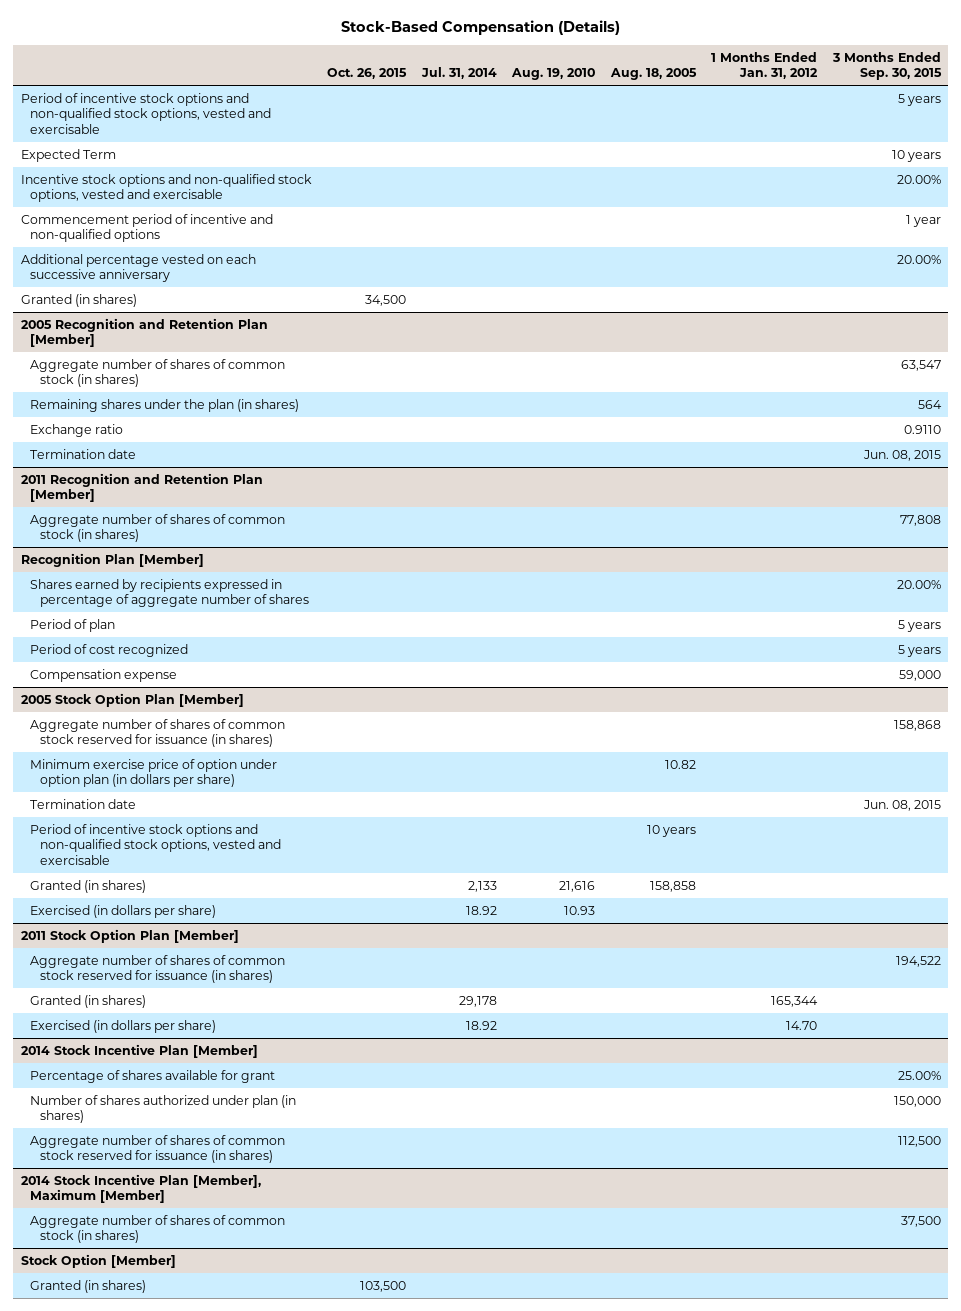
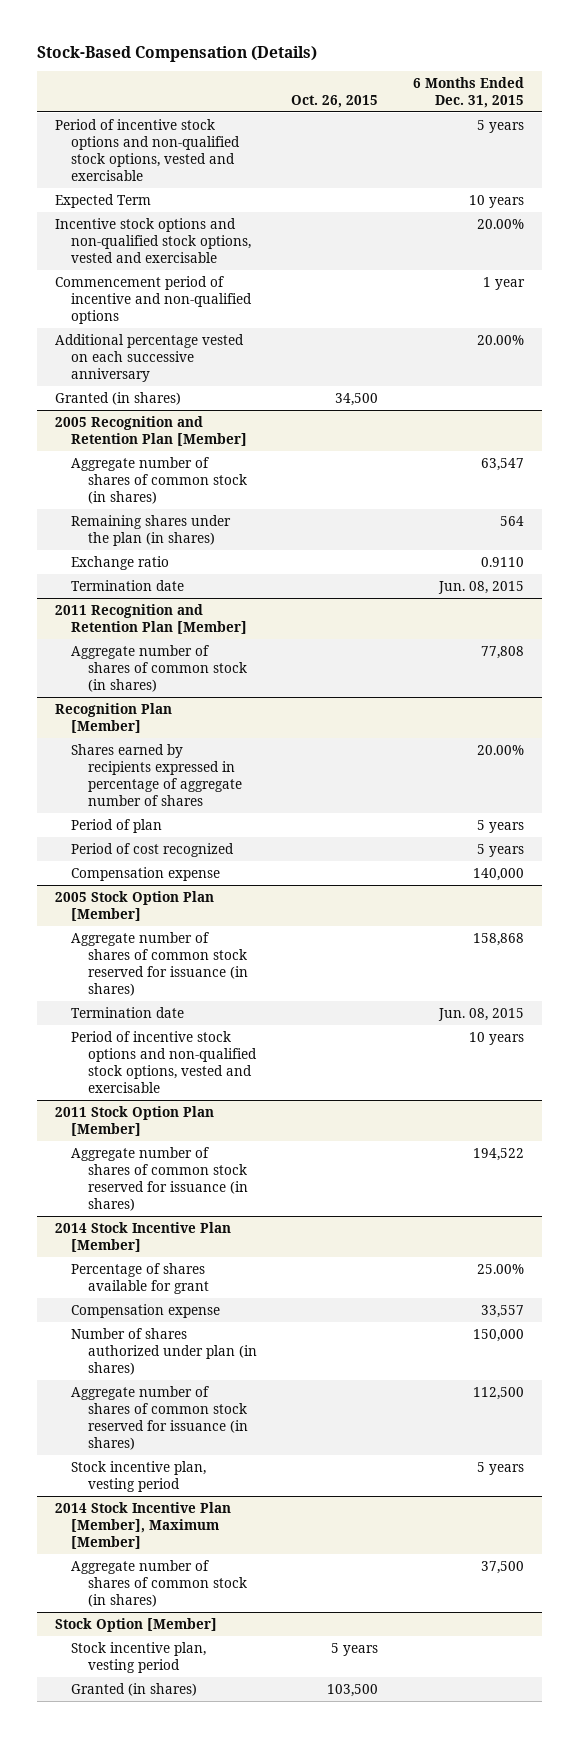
[420,67,497,80] Jul. 31, 2014 -> none
[511,68,596,81] Aug. 19, 2010 -> none
[609,68,697,81] Aug. 18, 2005 -> none
[711,51,819,80] 1 Months Ended Jan. 31, 2012 -> none
[831,51,942,81] 3 Months Ended Sep. 30, 2015 -> none
none -> [413,76,525,108] 6 Months Ended Dec. 31, 2015
[30,758,278,788] Minimum exercise price of option under option plan (in dollars per share) -> none
[30,879,147,893] Granted (in shares) -> none
[30,904,217,918] Exercised (in dollars per share) -> none
[30,994,147,1008] Granted (in shares) -> none
[30,1019,217,1033] Exercised (in dollars per share) -> none
none -> [71,1303,221,1318] Compensation expense
none -> [71,1460,207,1492] Stock incentive plan, vesting period
none -> [71,1641,207,1673] Stock incentive plan, vesting period

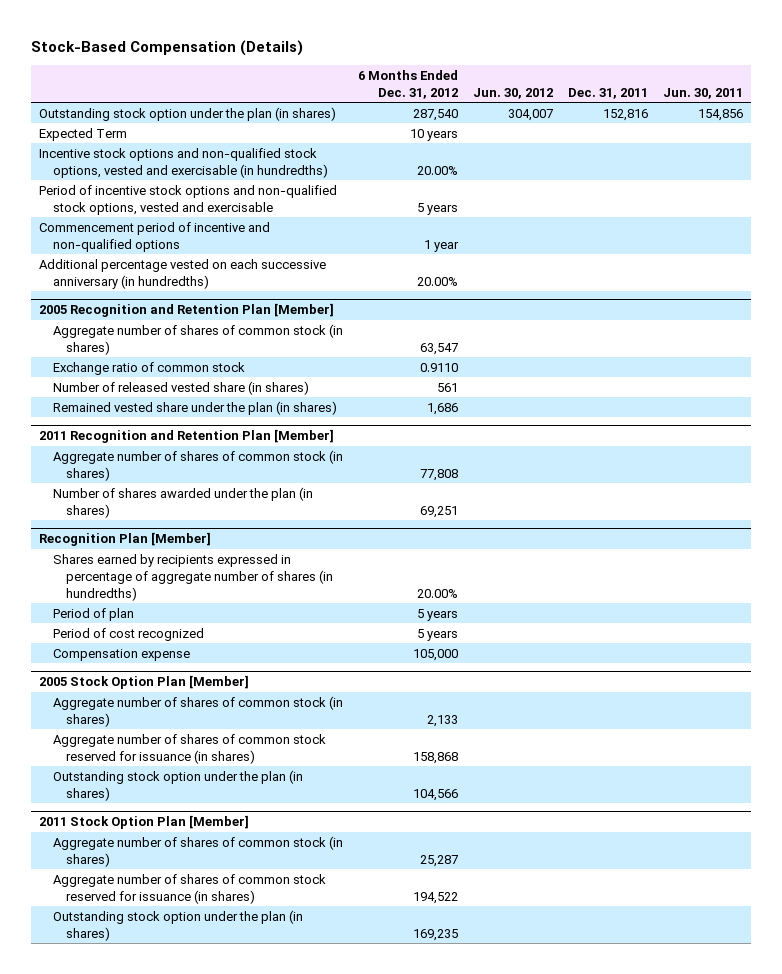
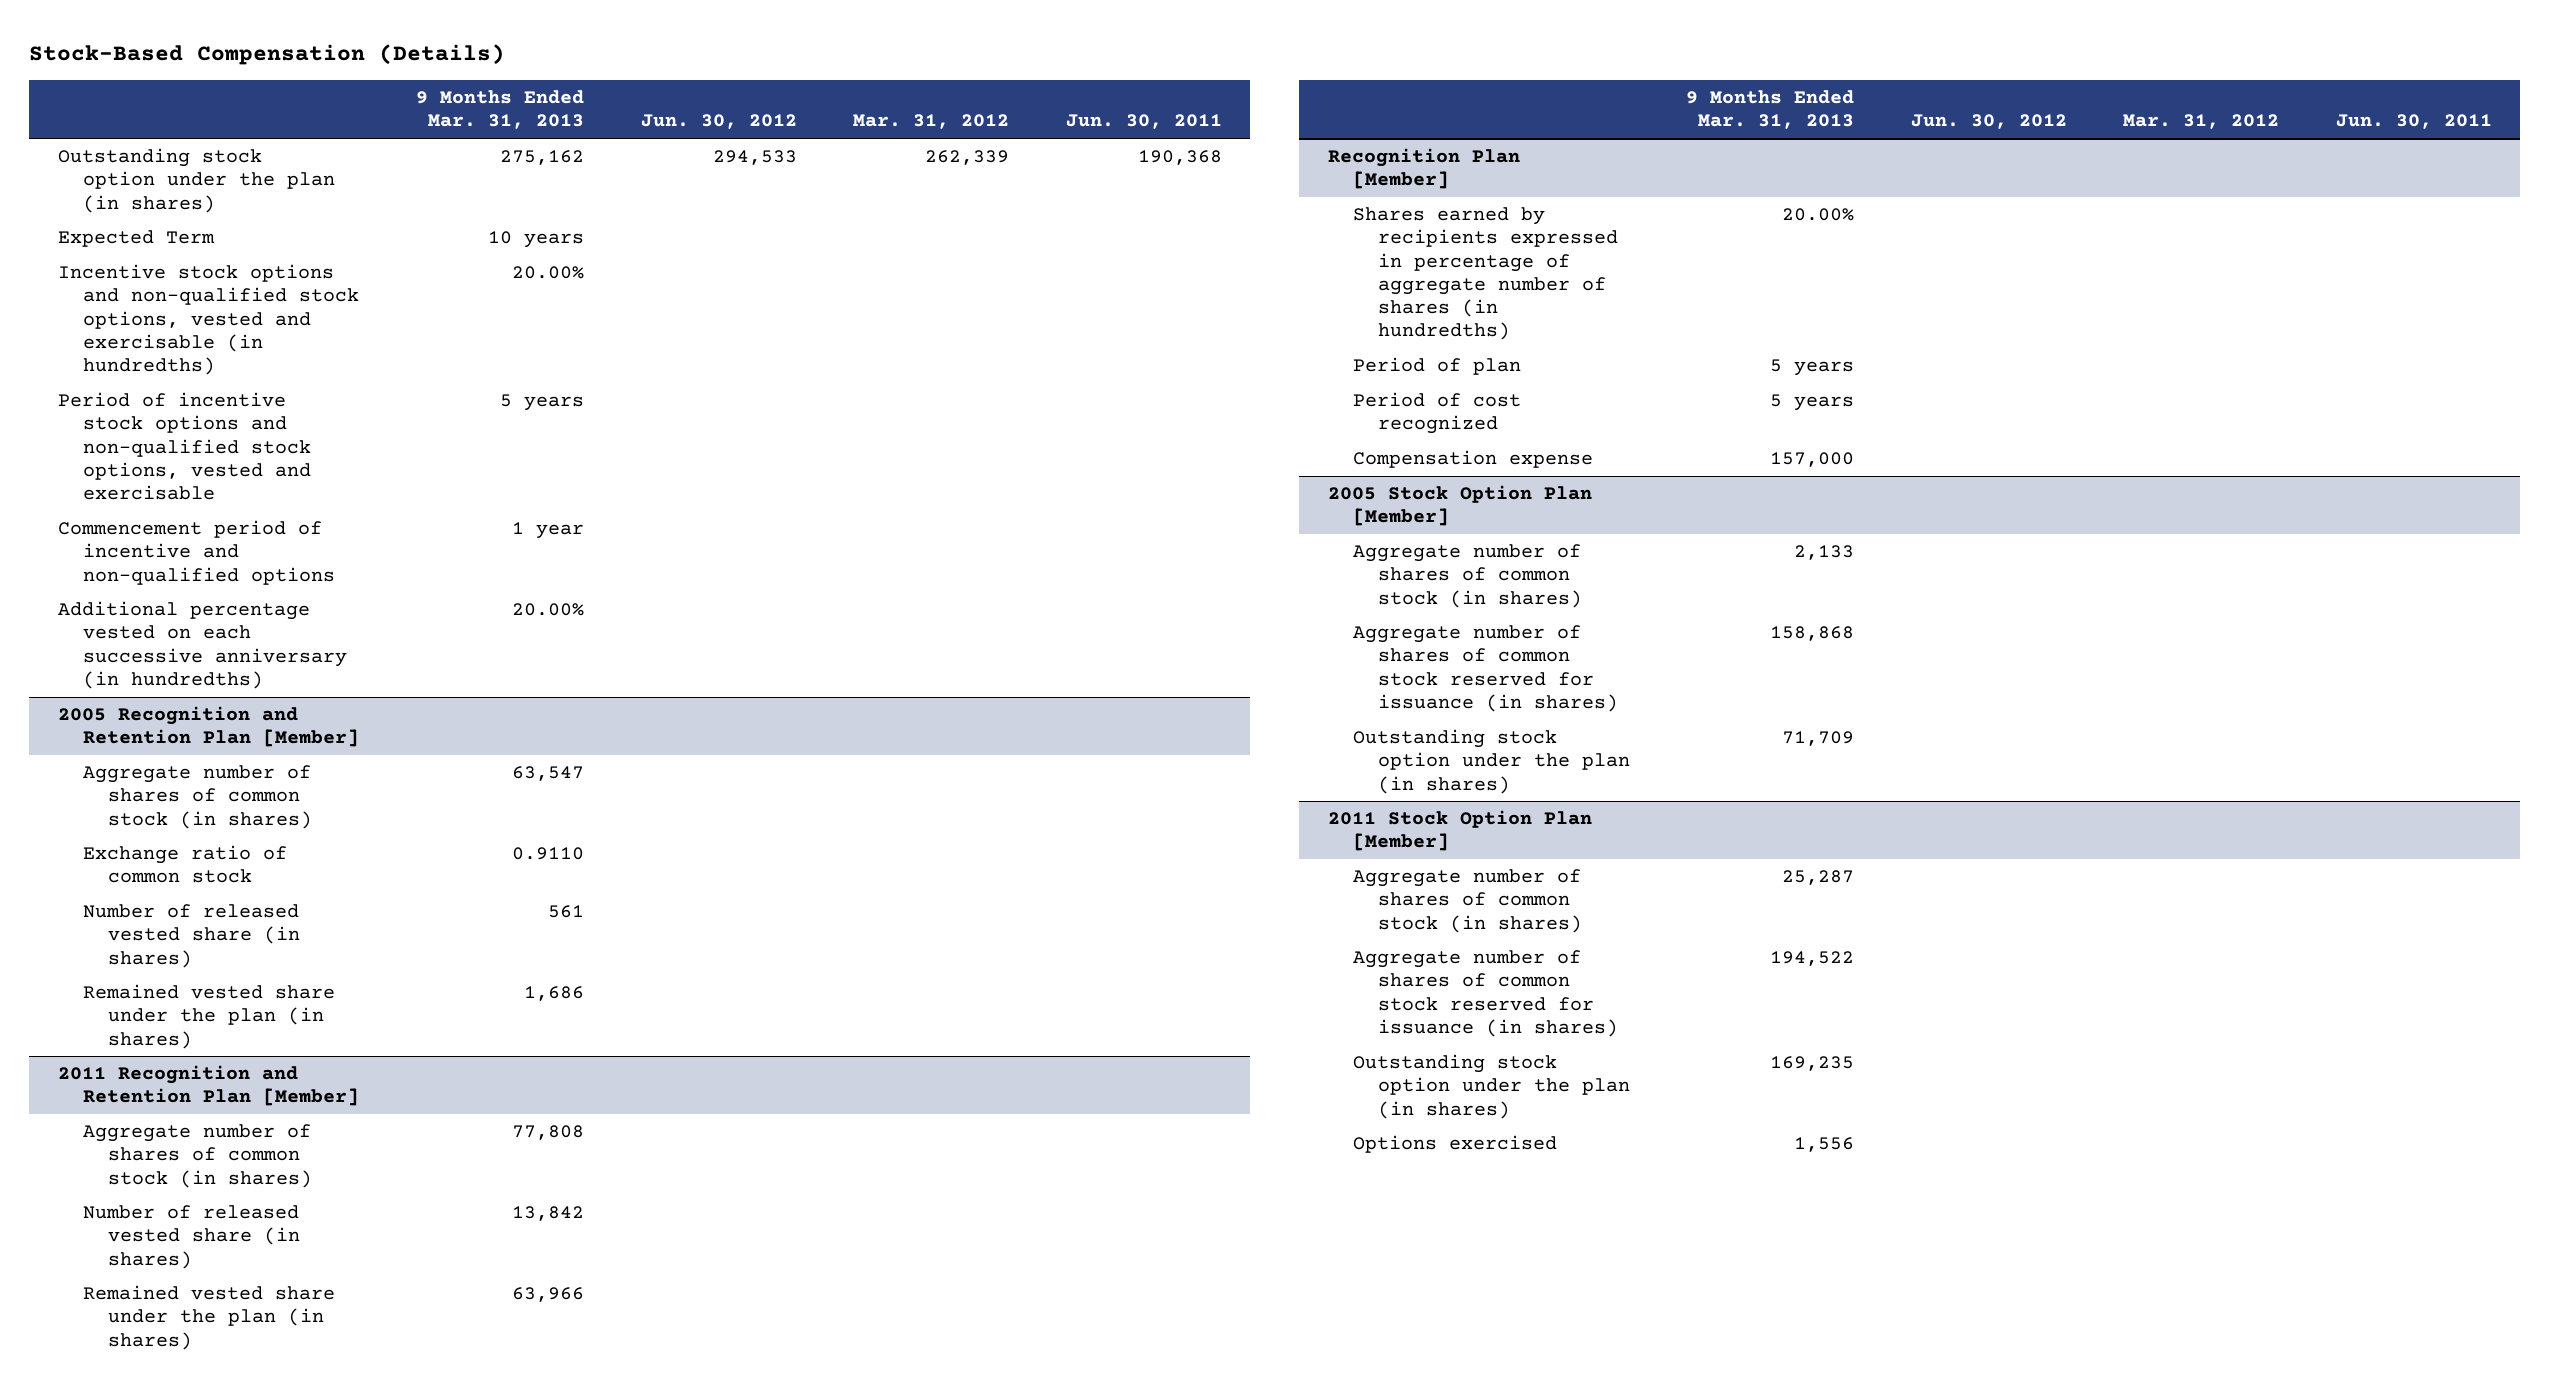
[357,69,458,99] 6 Months Ended Dec. 31, 2012 -> none
[567,87,648,99] Dec. 31, 2011 -> none
none -> [416,90,585,130] 9 Months Ended Mar. 31, 2013
none -> [853,114,1010,130] Mar. 31, 2012
[507,108,553,121] 304,007 -> [712,150,797,166] 294,533
[698,108,744,121] 154,856 -> [1137,150,1222,166] 190,368
[52,486,313,518] Number of shares awarded under the plan (in shares) -> none
none -> [82,1205,300,1269] Number of released vested share (in shares)
none -> [82,1285,335,1350] Remained vested share under the plan (in shares)
none -> [1352,1135,1557,1154] Options exercised

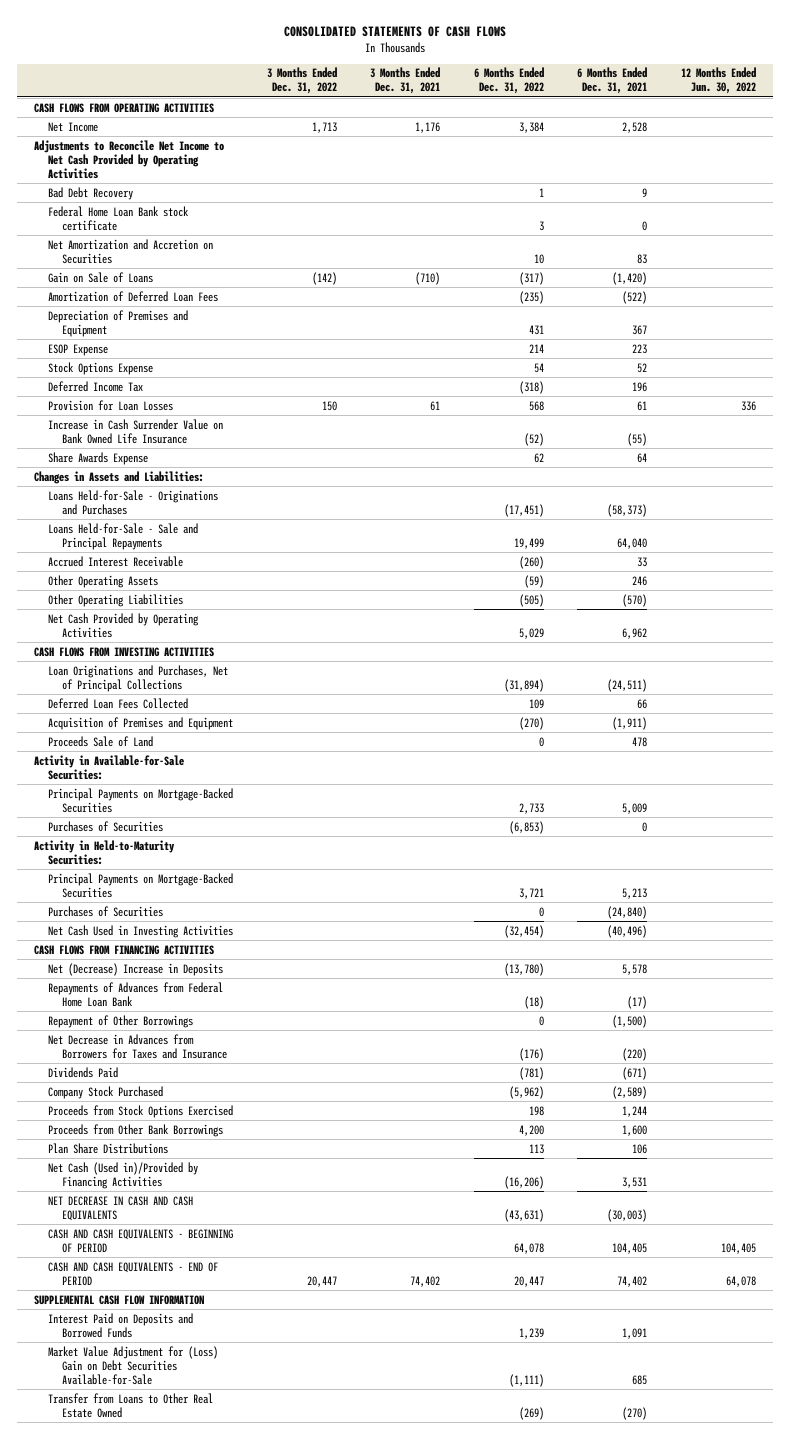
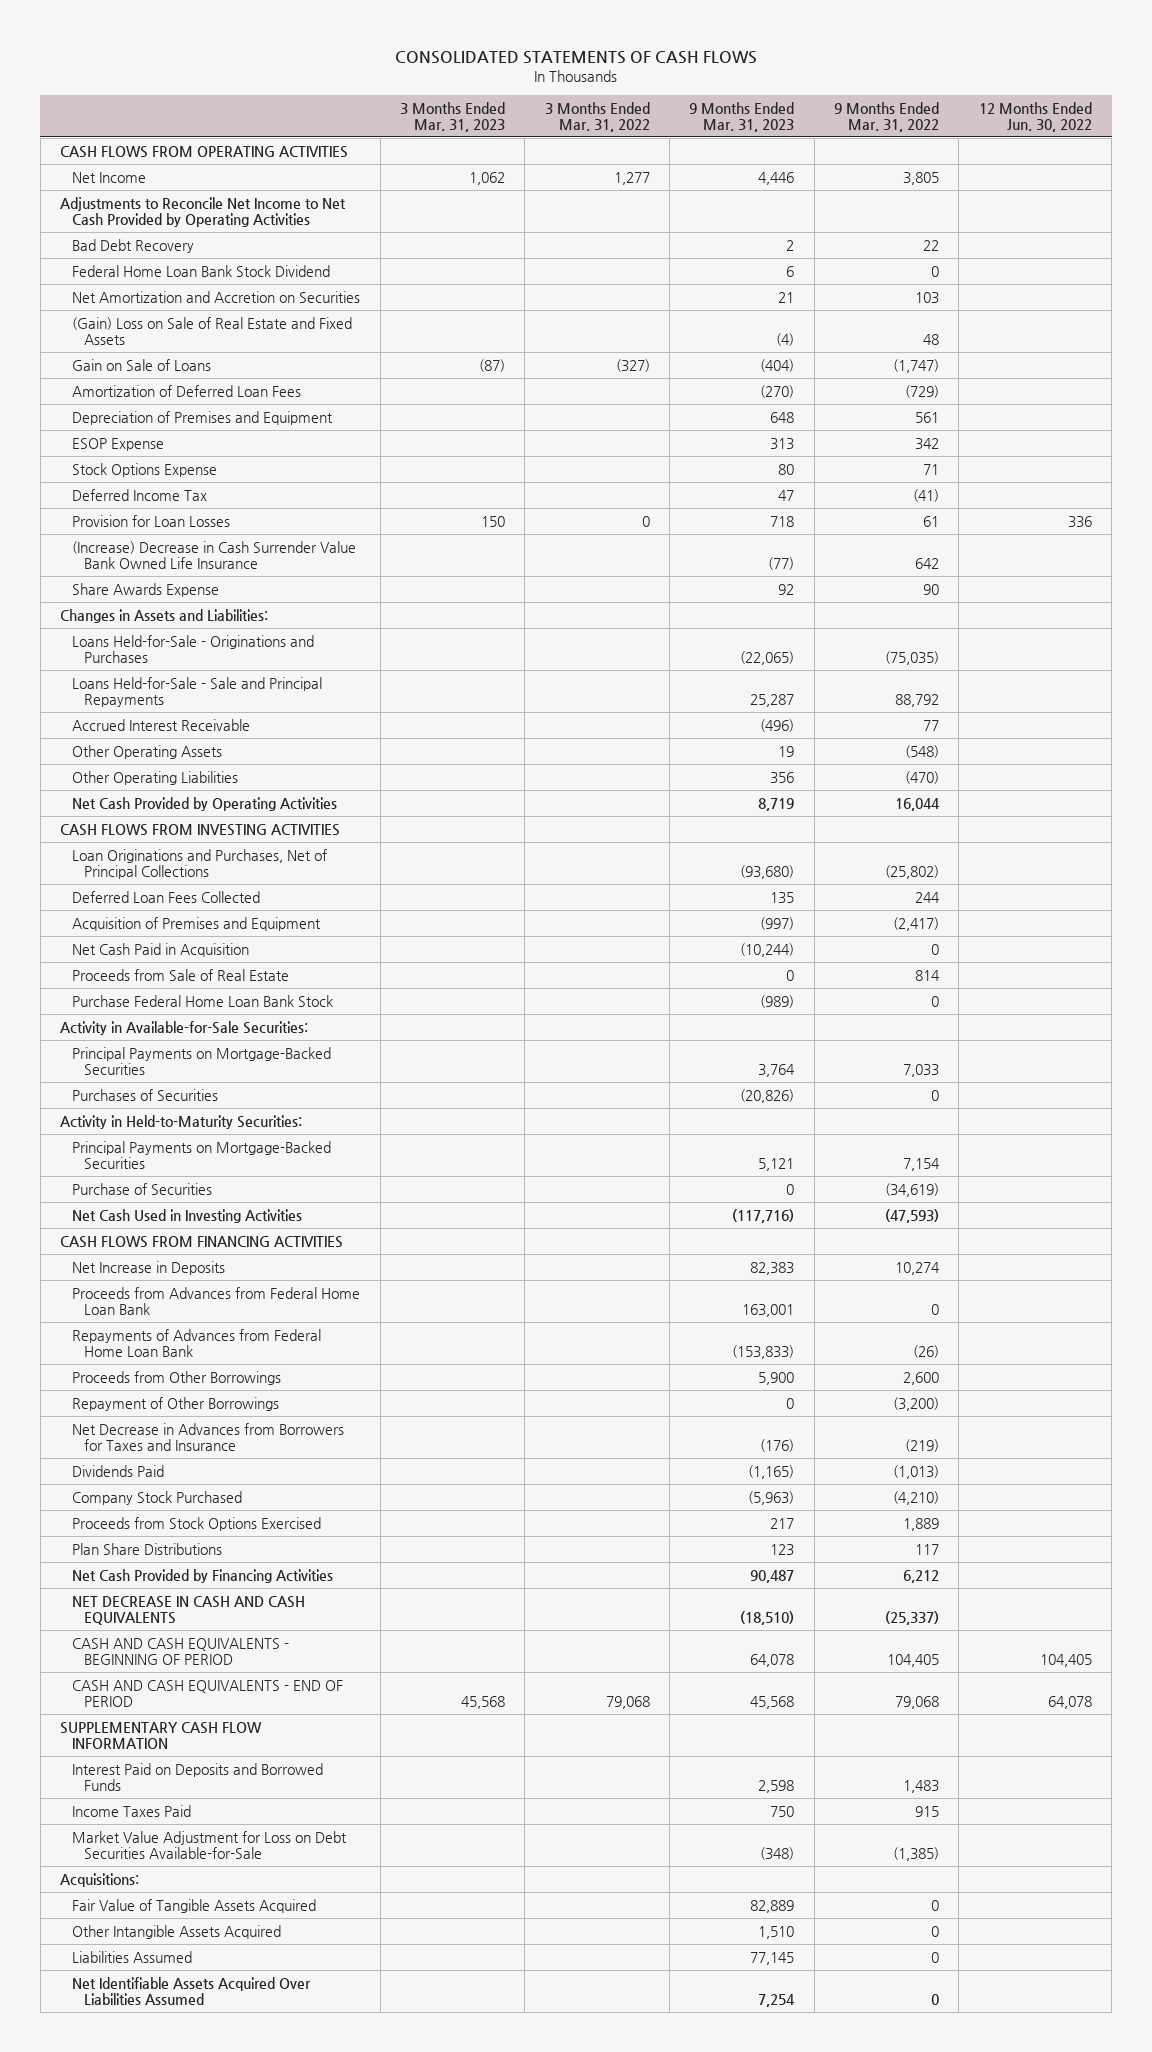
[266,67,337,95] 3 Months Ended Dec. 31, 2022 -> none
[370,67,441,95] 3 Months Ended Dec. 31, 2021 -> none
[473,67,544,95] 6 Months Ended Dec. 31, 2022 -> none
[577,67,648,95] 6 Months Ended Dec. 31, 2021 -> none
none -> [400,101,506,132] 3 Months Ended Mar. 31, 2023
none -> [544,101,650,132] 3 Months Ended Mar. 31, 2022
none -> [689,101,795,132] 9 Months Ended Mar. 31, 2023
none -> [834,101,940,132] 9 Months Ended Mar. 31, 2022
[48,205,190,231] Federal Home Loan Bank stock certificate -> [72,264,331,277] Federal Home Loan Bank Stock Dividend
none -> [72,316,353,345] (Gain) Loss on Sale of Real Estate and Fixed Assets
[48,418,224,444] Increase in Cash Surrender Value on Bank Owned Life Insurance -> [72,540,357,569] (Increase) Decrease in Cash Surrender Value Bank Owned Life Insurance
[48,735,154,747] Proceeds Sale of Land -> none
none -> [72,942,250,957] Net Cash Paid in Acquisition
none -> [72,968,290,981] Proceeds from Sale of Real Estate
none -> [72,994,334,1007] Purchase Federal Home Loan Bank Stock
[48,905,164,917] Purchases of Securities -> [72,1182,213,1195] Purchase of Securities
[48,962,224,976] Net (Decrease) Increase in Deposits -> [72,1260,226,1275] Net Increase in Deposits
none -> [72,1286,361,1315] Proceeds from Advances from Federal Home Loan Bank
none -> [72,1370,282,1385] Proceeds from Other Borrowings
[48,1123,224,1137] Proceeds from Other Bank Borrowings -> none
[48,1161,199,1189] Net Cash (Used in)/Provided by Financing Activities -> [72,1568,334,1583] Net Cash Provided by Financing Activities
[33,1294,204,1305] SUPPLEMENTAL CASH FLOW INFORMATION -> [60,1721,263,1749] SUPPLEMENTARY CASH FLOW INFORMATION
[48,1392,214,1418] Transfer from Loans to Other Real Estate Owned -> none
none -> [72,1804,192,1817] Income Taxes Paid
[48,1345,219,1385] Market Value Adjustment for (Loss) Gain on Debt Securities Available-for-Sale -> [72,1830,348,1859] Market Value Adjustment for Loss on Debt Securities Available-for-Sale
none -> [60,1872,140,1887] Acquisitions:
none -> [72,1898,317,1913] Fair Value of Tangible Assets Acquired
none -> [72,1924,282,1939] Other Intangible Assets Acquired
none -> [72,1950,193,1963] Liabilities Assumed
none -> [72,1976,312,2005] Net Identifiable Assets Acquired Over Liabilities Assumed

